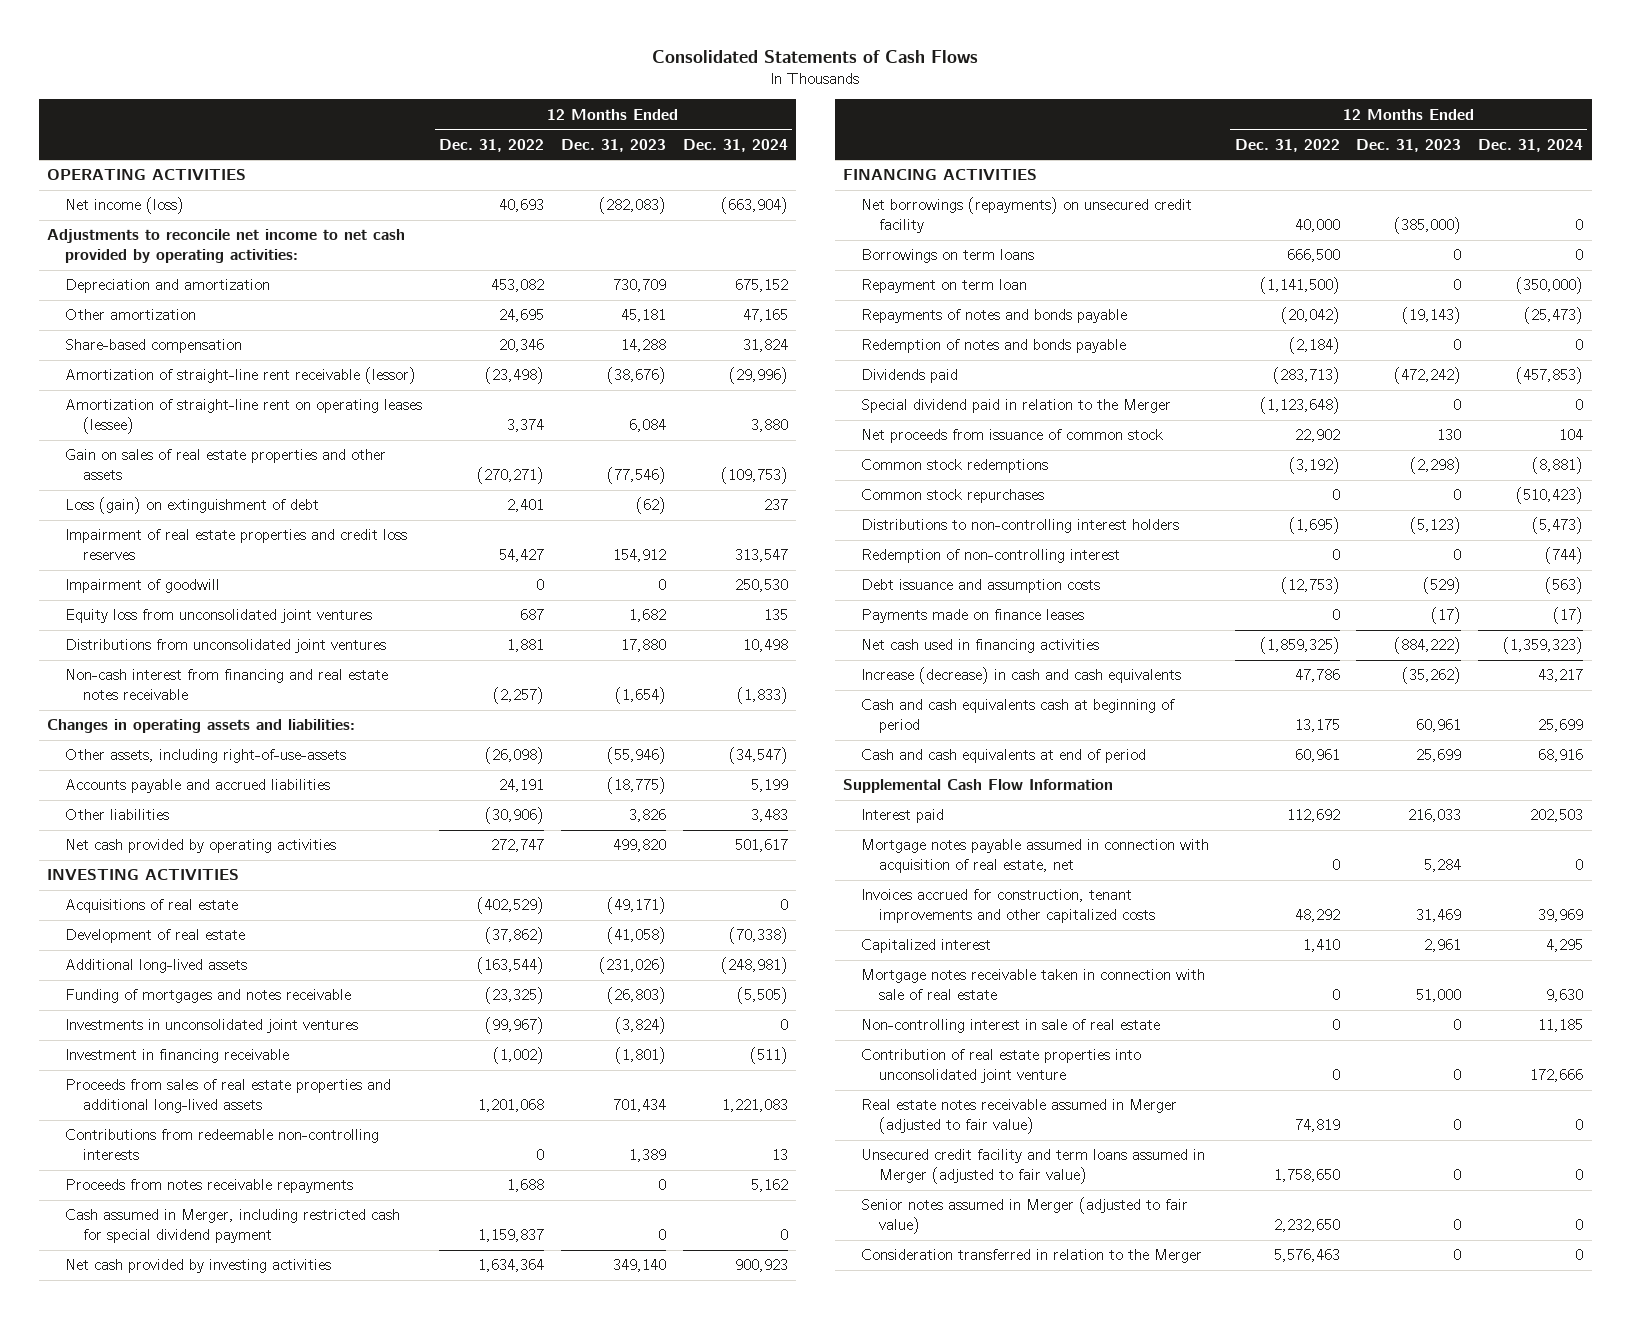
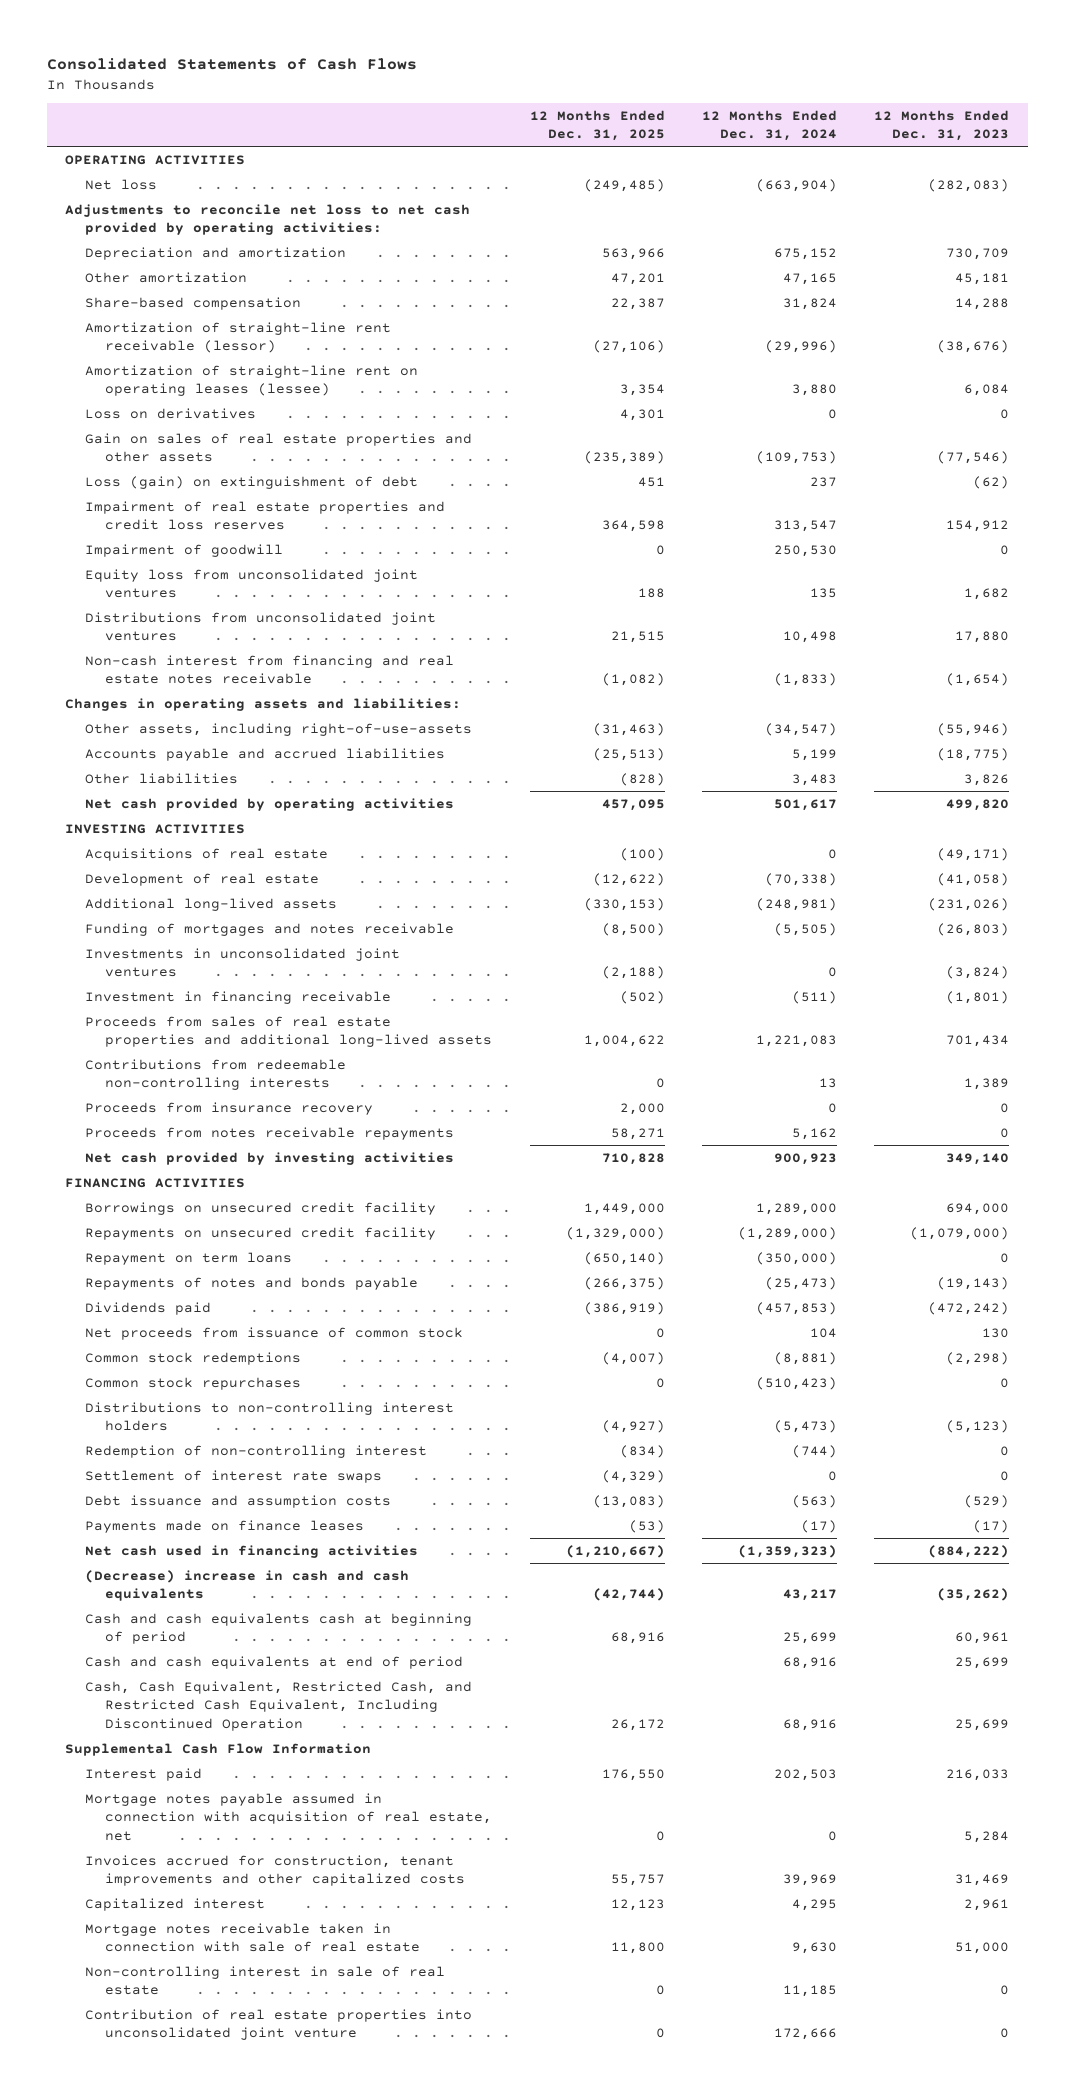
[439,138,545,152] Dec. 31, 2022 -> none
none -> [529,109,665,142] 12 Months Ended Dec. 31, 2025
[65,197,185,215] Net income (loss) -> [85,178,158,190] Net loss
[47,229,406,264] Adjustments to reconcile net income to net cash provided by operating activities: -> [65,203,471,236] Adjustments to reconcile net loss to net cash provided by operating activities:
none -> [85,407,257,419] Loss on derivatives
none -> [85,1101,374,1115] Proceeds from insurance recovery
[65,1209,401,1244] Cash assumed in Merger, including restricted cash for special dividend payment -> none
[860,249,1034,264] Borrowings on term loans -> none
[860,197,1192,234] Net borrowings (repayments) on unsecured credit facility -> [85,1201,437,1215] Borrowings on unsecured credit facility
[1394,217,1462,235] (385,000) -> [946,1202,1010,1215] 694,000
[1575,219,1584,231] 0 -> [755,1202,837,1215] 1,289,000
none -> [85,1226,437,1240] Repayments on unsecured credit facility
[860,279,1027,294] Repayment on term loan -> [85,1251,293,1265] Repayment on term loans
[860,339,1126,354] Redemption of notes and bonds payable -> none
[860,399,1171,414] Special dividend paid in relation to the Merger -> none
none -> [85,1469,383,1483] Settlement of interest rate swaps
[860,667,1181,685] Increase (decrease) in cash and cash equivalents -> [85,1569,410,1602] (Decrease) increase in cash and cash equivalents
none -> [85,1680,473,1731] Cash, Cash Equivalent, Restricted Cash, and Restricted Cash Equivalent, Including Discontinued Operation
[860,1099,1177,1135] Real estate notes receivable assumed in Merger (adjusted to fair value) -> none
[860,1149,1205,1185] Unsecured credit facility and term loans assumed in Merger (adjusted to fair value) -> none
[860,1197,1188,1235] Senior notes assumed in Merger (adjusted to fair value) -> none
[860,1249,1202,1264] Consideration transferred in relation to the Merger -> none

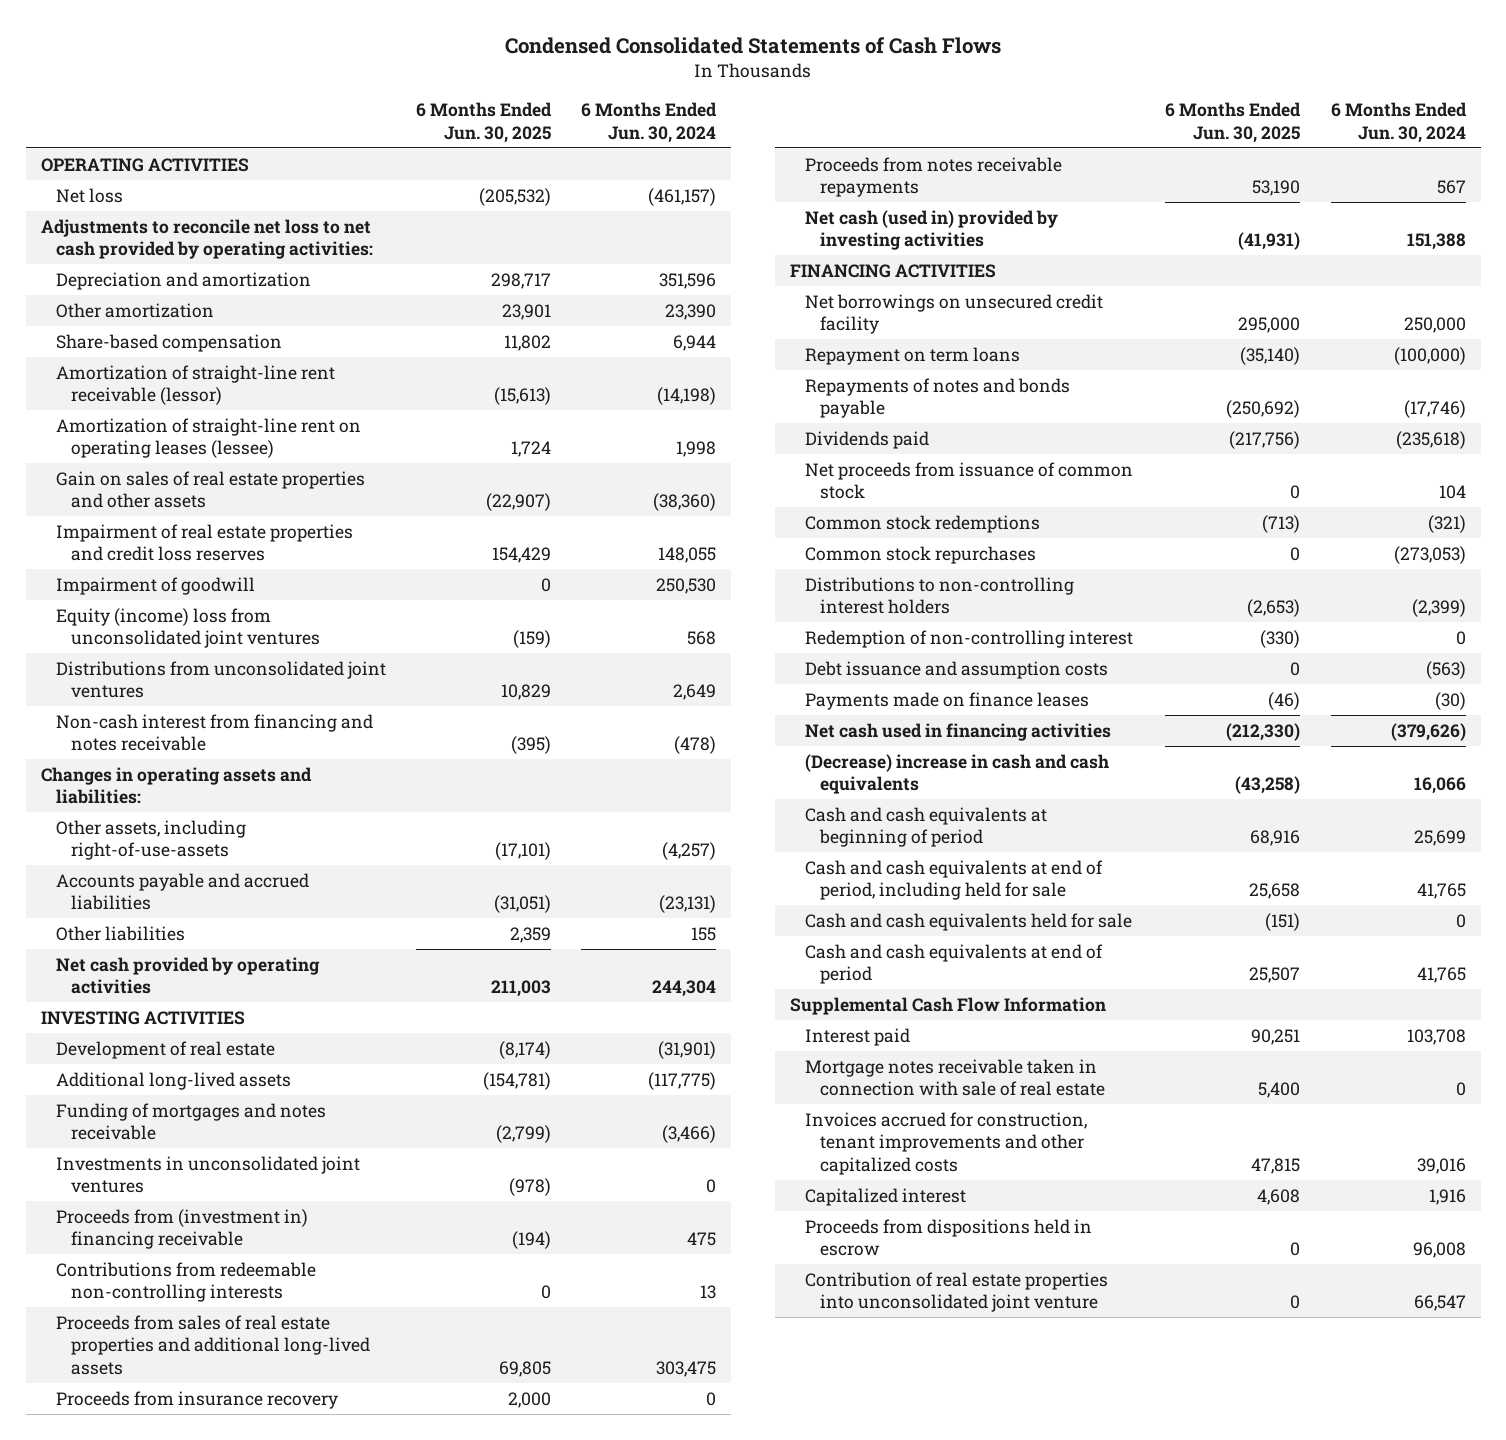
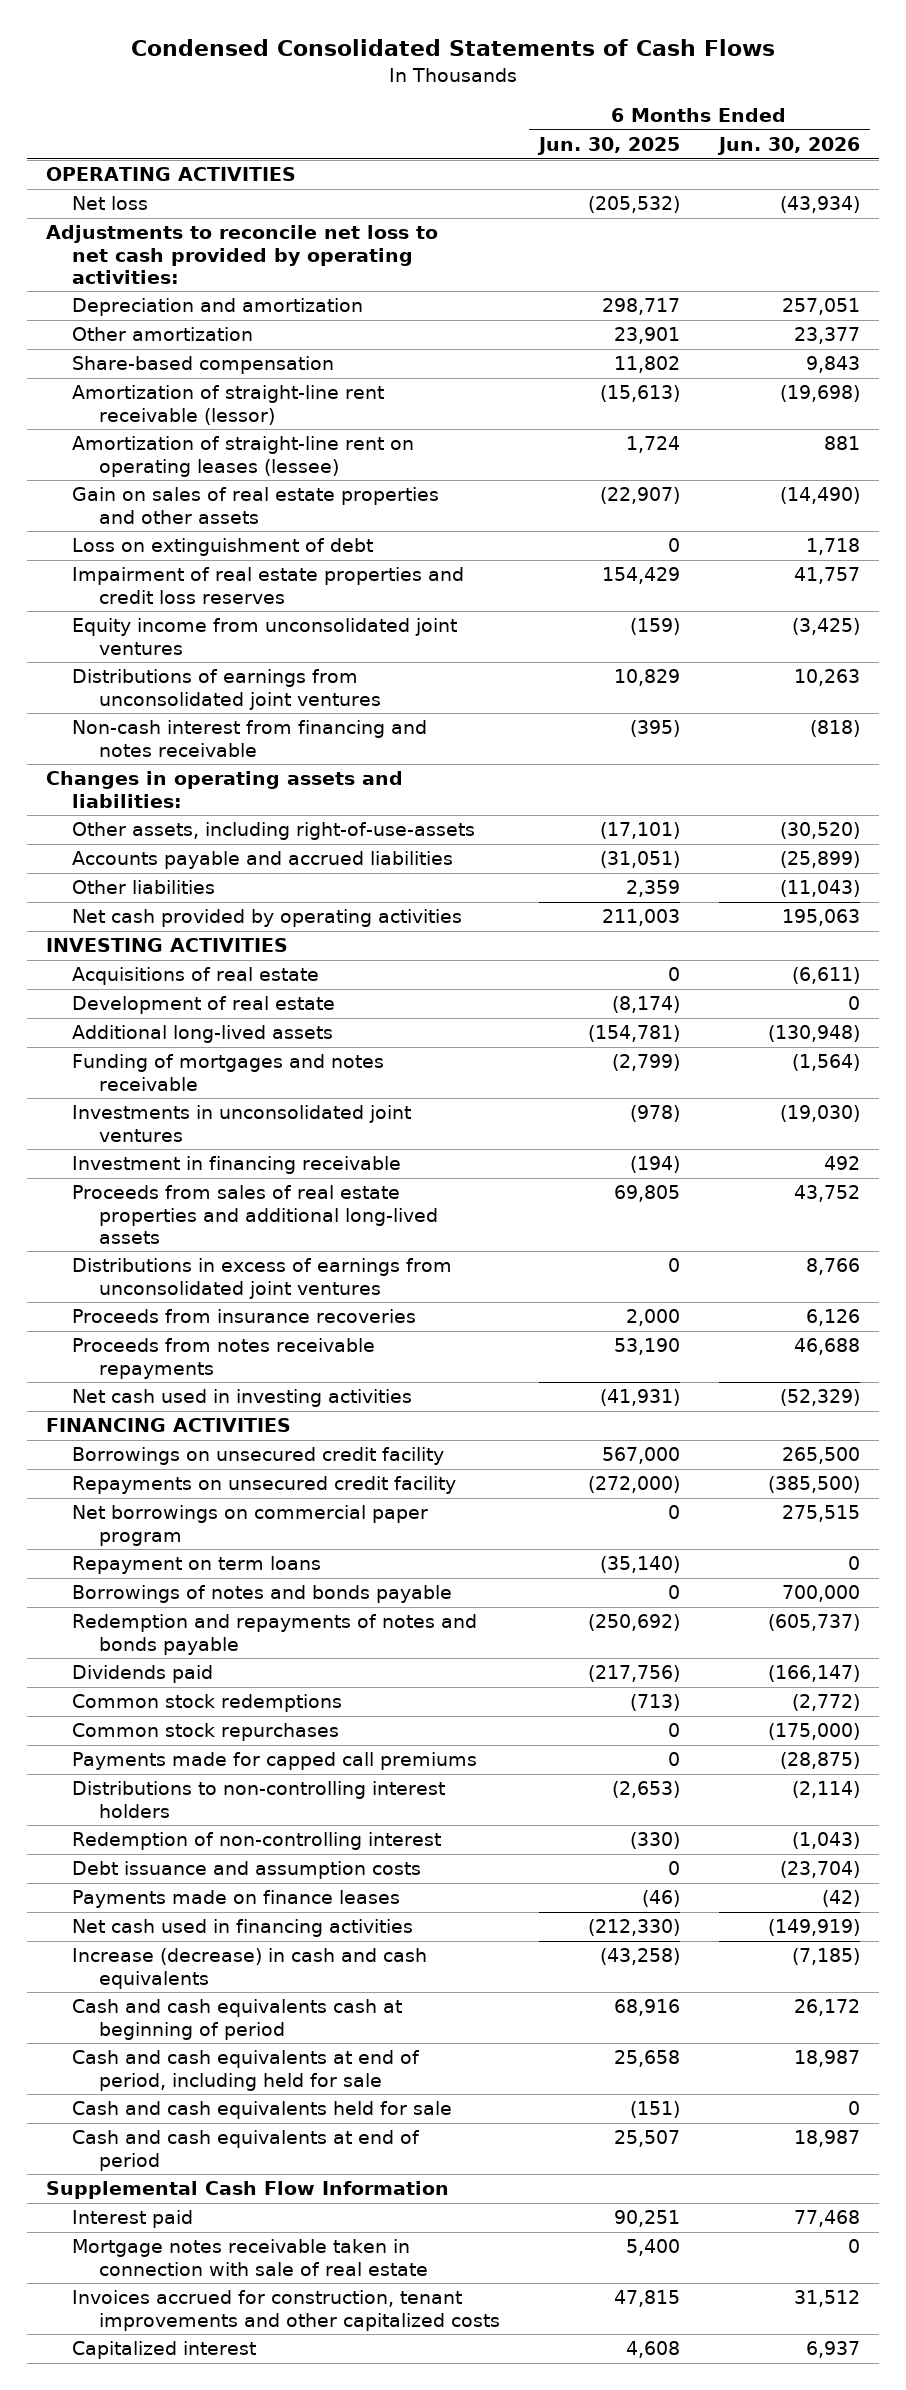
[581,102,718,143] 6 Months Ended Jun. 30, 2024 -> none
none -> [716,137,860,156] Jun. 30, 2026
none -> [72,538,374,557] Loss on extinguishment of debt
[55,576,255,595] Impairment of goodwill -> none
[55,607,320,649] Equity (income) loss from unconsolidated joint ventures -> [72,618,458,655] Equity income from unconsolidated joint ventures
[55,660,386,699] Distributions from unconsolidated joint ventures -> [72,669,381,710] Distributions of earnings from unconsolidated joint ventures
none -> [72,967,320,986] Acquisitions of real estate
[55,1261,316,1303] Contributions from redeemable non-controlling interests -> none
[55,1208,308,1250] Proceeds from (investment in) financing receivable -> [72,1156,402,1175] Investment in financing receivable
none -> [72,1258,453,1299] Distributions in excess of earnings from unconsolidated joint ventures
[55,1390,338,1409] Proceeds from insurance recovery -> [72,1309,417,1324] Proceeds from insurance recoveries
[805,209,1059,251] Net cash (used in) provided by investing activities -> [72,1389,413,1408] Net cash used in investing activities
[805,293,1104,335] Net borrowings on unsecured credit facility -> [72,1447,445,1466] Borrowings on unsecured credit facility
[1238,317,1301,334] 295,000 -> [601,1447,680,1465] 567,000
none -> [72,1476,457,1495] Repayments on unsecured credit facility
none -> [72,1505,429,1546] Net borrowings on commercial paper program
none -> [72,1585,453,1604] Borrowings of notes and bonds payable
[805,377,1071,419] Repayments of notes and bonds payable -> [72,1614,478,1655] Redemption and repayments of notes and bonds payable
[805,461,1134,500] Net proceeds from issuance of common stock -> none
none -> [72,1752,478,1771] Payments made for capped call premiums
[805,753,1110,795] (Decrease) increase in cash and cash equivalents -> [72,1948,428,1989] Increase (decrease) in cash and cash equivalents
[805,806,1048,848] Cash and cash equivalents at beginning of period -> [72,1999,403,2040] Cash and cash equivalents cash at beginning of period
[805,1218,1093,1257] Proceeds from dispositions held in escrow -> none
[805,1271,1109,1313] Contribution of real estate properties into unconsolidated joint venture -> none

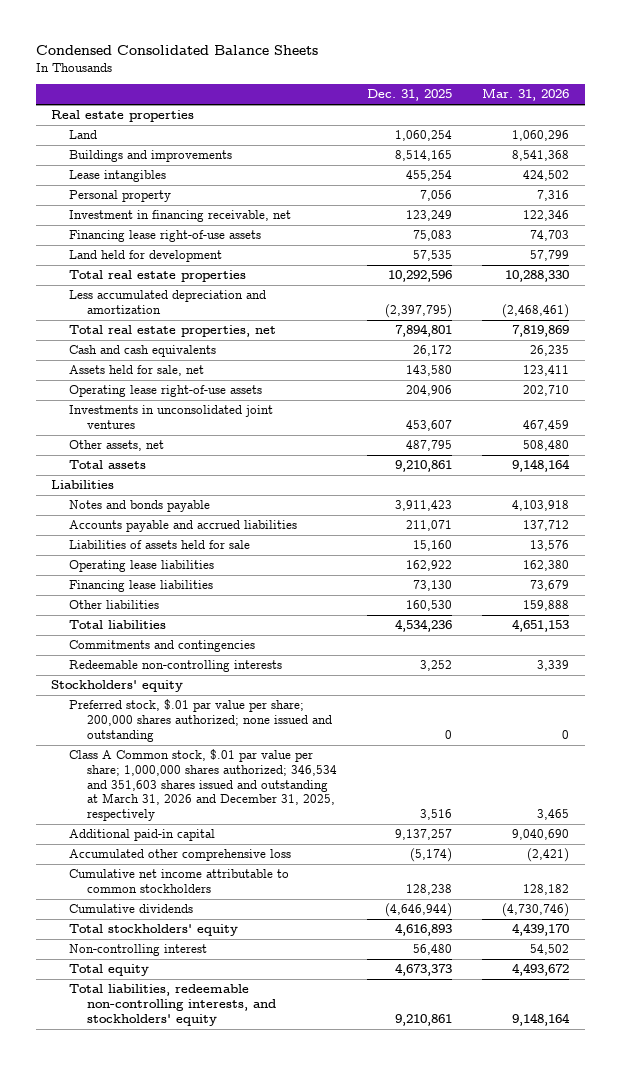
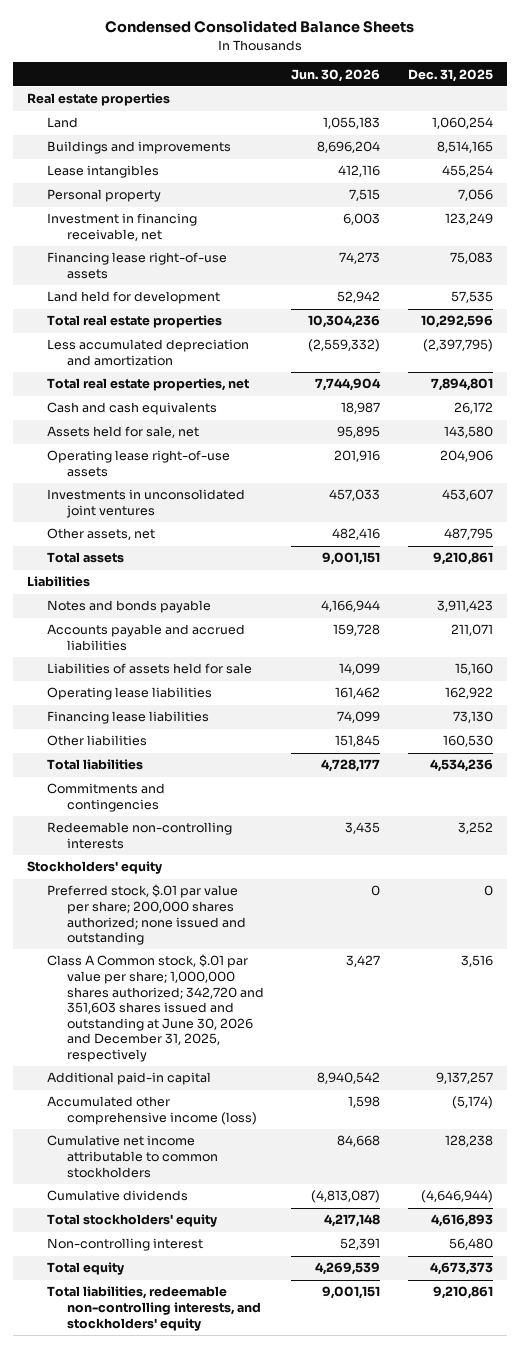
[482,88,570,102] Mar. 31, 2026 -> none
none -> [291,68,381,82] Jun. 30, 2026
[69,749,337,822] Class A Common stock, $.01 par value per share; 1,000,000 shares authorized; 346,534 and 351,603 shares issued and outstanding at March 31, 2026 and December 31, 2025, respectively -> [46,954,264,1062] Class A Common stock, $.01 par value per share; 1,000,000 shares authorized; 342,720 and 351,603 shares issued and outstanding at June 30, 2026 and December 31, 2025, respectively
[69,849,292,862] Accumulated other comprehensive loss -> [46,1096,257,1125] Accumulated other comprehensive income (loss)

